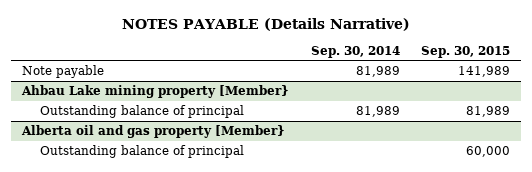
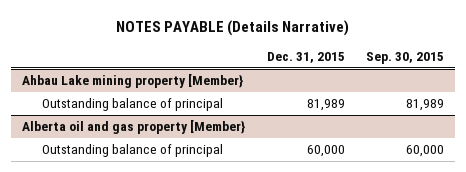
[310,45,400,58] Sep. 30, 2014 -> none
none -> [266,52,345,64] Dec. 31, 2015
[22,65,105,79] Note payable -> none

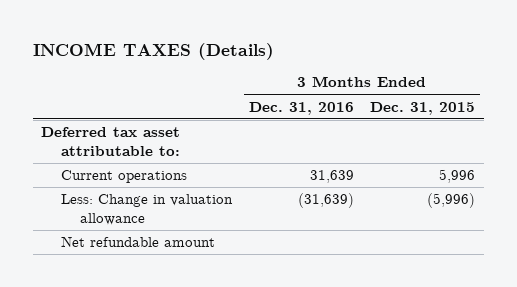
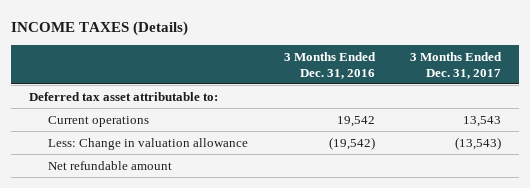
[370,101,476,115] Dec. 31, 2015 -> none
none -> [409,51,502,79] 3 Months Ended Dec. 31, 2017
[309,170,354,184] 31,639 -> [336,115,375,127] 19,542
[297,193,354,209] (31,639) -> [328,136,375,150] (19,542)

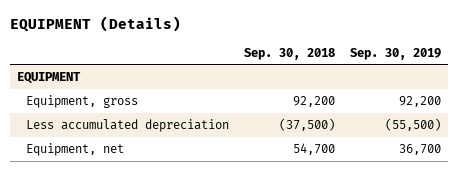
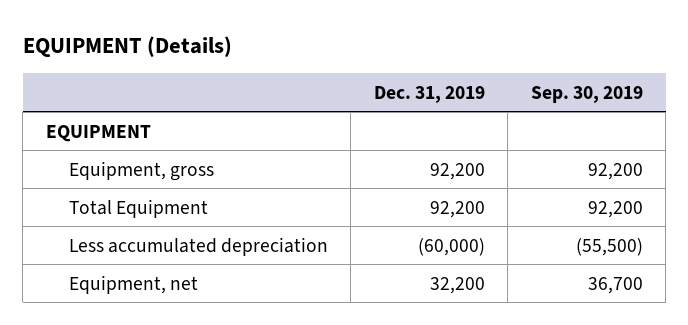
[243,47,335,60] Sep. 30, 2018 -> none
none -> [373,85,485,103] Dec. 31, 2019
none -> [68,198,208,218] Total Equipment

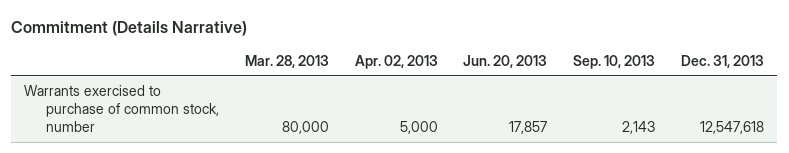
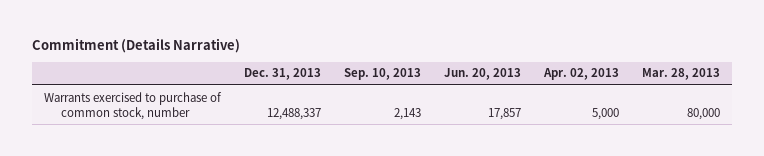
[700,121,765,135] 12,547,618 -> [266,107,321,120] 12,488,337

